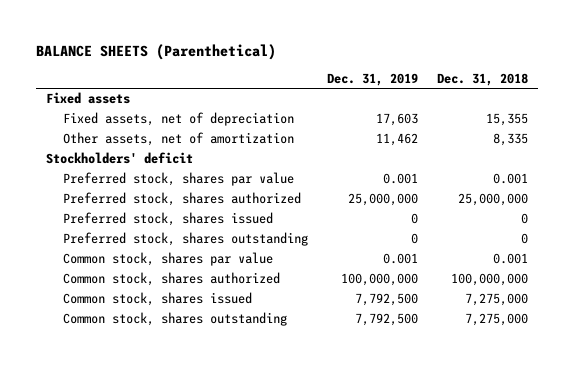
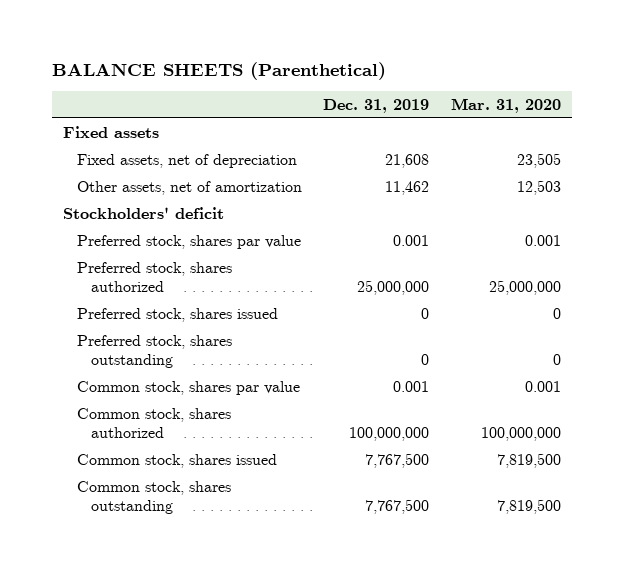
[437,72,529,86] Dec. 31, 2018 -> none
none -> [451,97,562,113] Mar. 31, 2020
[376,113,419,127] 17,603 -> [385,153,430,168] 21,608
[355,293,419,307] 7,792,500 -> [365,452,430,468] 7,767,500
[355,313,419,327] 7,792,500 -> [365,499,430,515] 7,767,500

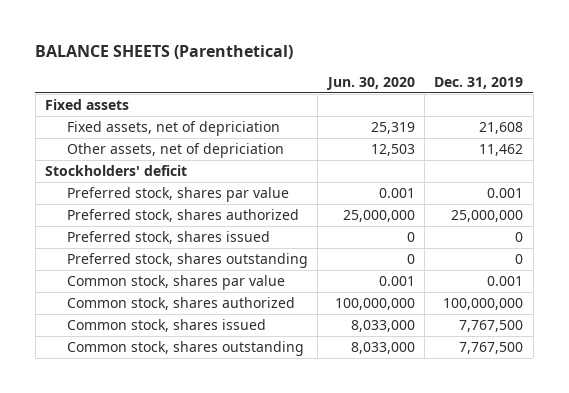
[451,97,562,113] Mar. 31, 2020 -> none
none -> [325,76,415,90] Jun. 30, 2020
[76,153,297,168] Fixed assets, net of depreciation -> [66,121,280,137] Fixed assets, net of depriciation
[76,180,302,195] Other assets, net of amortization -> [66,143,284,159] Other assets, net of depriciation

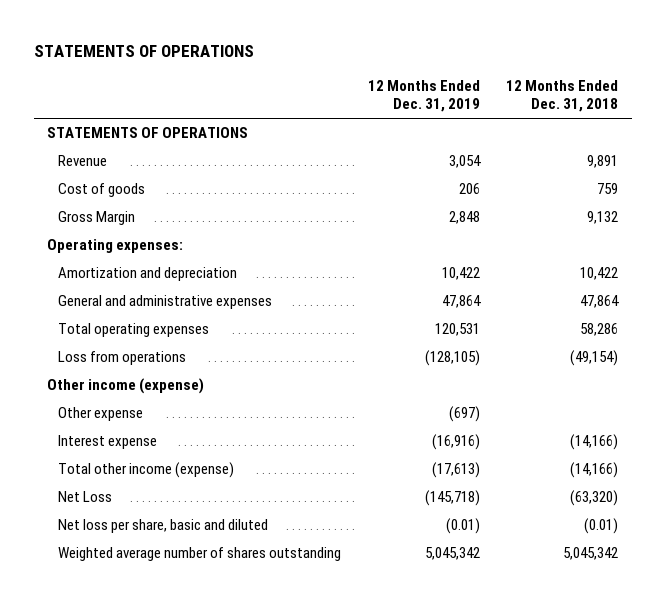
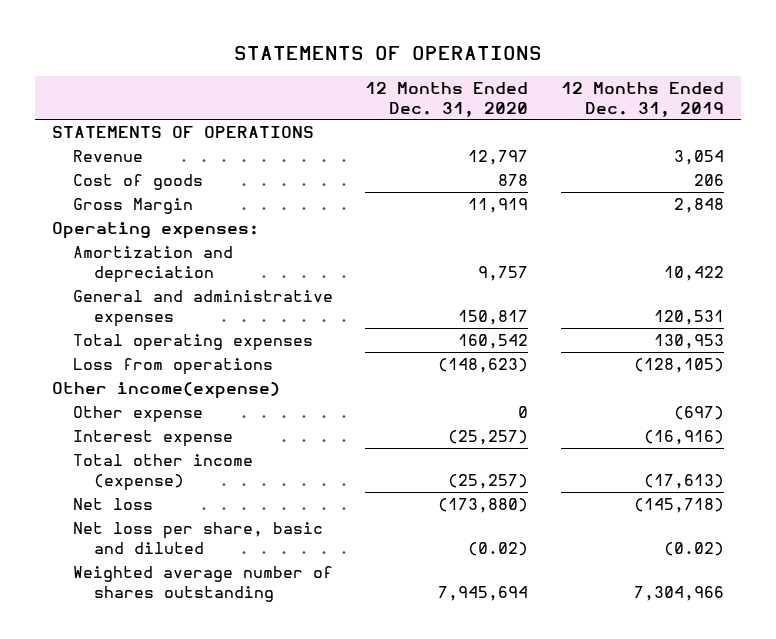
[506,80,619,113] 12 Months Ended Dec. 31, 2018 -> none
none -> [365,81,529,117] 12 Months Ended Dec. 31, 2020
[441,295,481,309] 47,864 -> [654,309,725,325] 120,531
[434,323,480,337] 120,531 -> [654,334,725,350] 130,953
[47,378,205,395] Other income (expense) -> [51,382,280,400] Other income(expense)
[58,491,113,503] Net Loss -> [72,498,153,511] Net loss
[445,518,480,535] (0.01) -> [664,541,725,556] (0.02)
[424,547,480,561] 5,045,342 -> [634,585,725,601] 7,304,966

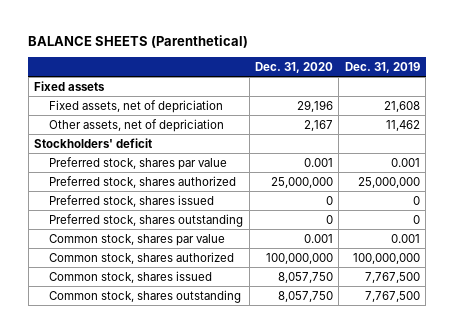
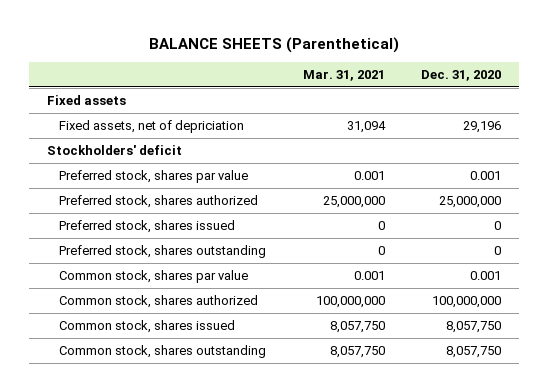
[344,61,420,73] Dec. 31, 2019 -> none
none -> [302,69,385,81] Mar. 31, 2021
[49,118,225,132] Other assets, net of depriciation -> none

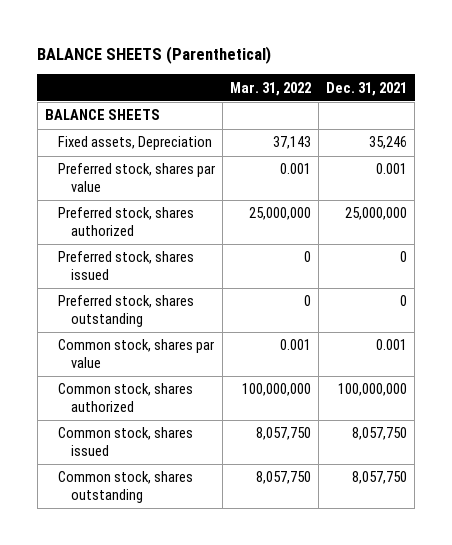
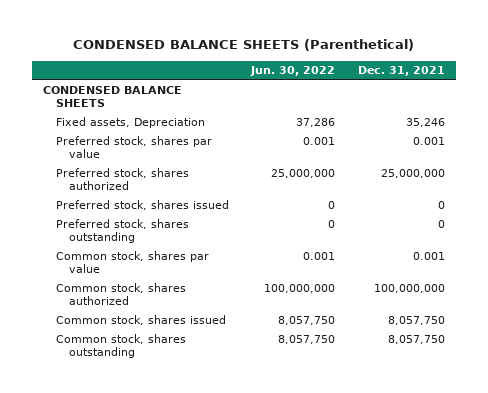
[37,45,272,64] BALANCE SHEETS (Parenthetical) -> [73,39,415,52] CONDENSED BALANCE SHEETS (Parenthetical)
[229,81,311,96] Mar. 31, 2022 -> none
none -> [250,66,336,77] Jun. 30, 2022
[44,109,160,121] BALANCE SHEETS -> [43,85,183,107] CONDENSED BALANCE SHEETS

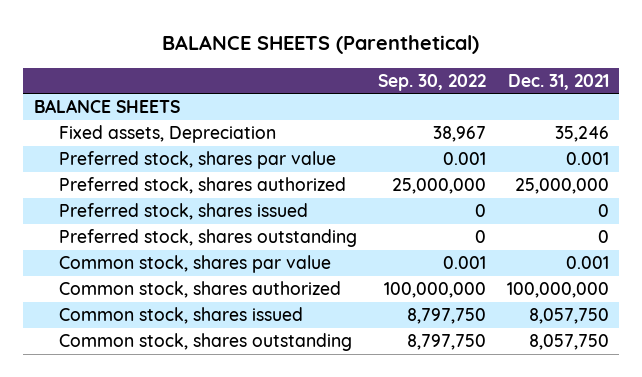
[73,39,415,52] CONDENSED BALANCE SHEETS (Parenthetical) -> [162,35,480,55] BALANCE SHEETS (Parenthetical)
[250,66,336,77] Jun. 30, 2022 -> none
none -> [378,73,487,91] Sep. 30, 2022
[43,85,183,107] CONDENSED BALANCE SHEETS -> [33,98,180,113] BALANCE SHEETS

